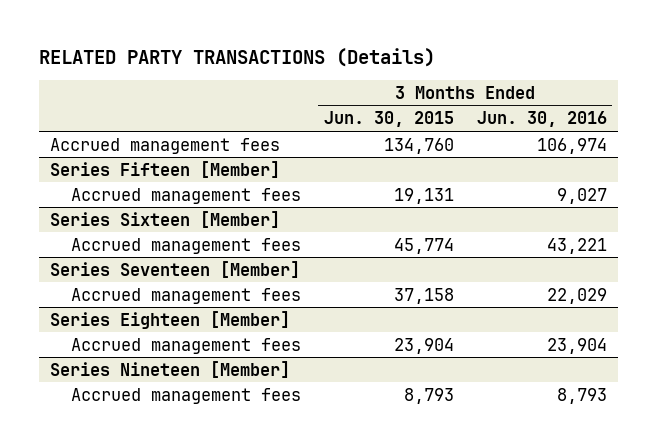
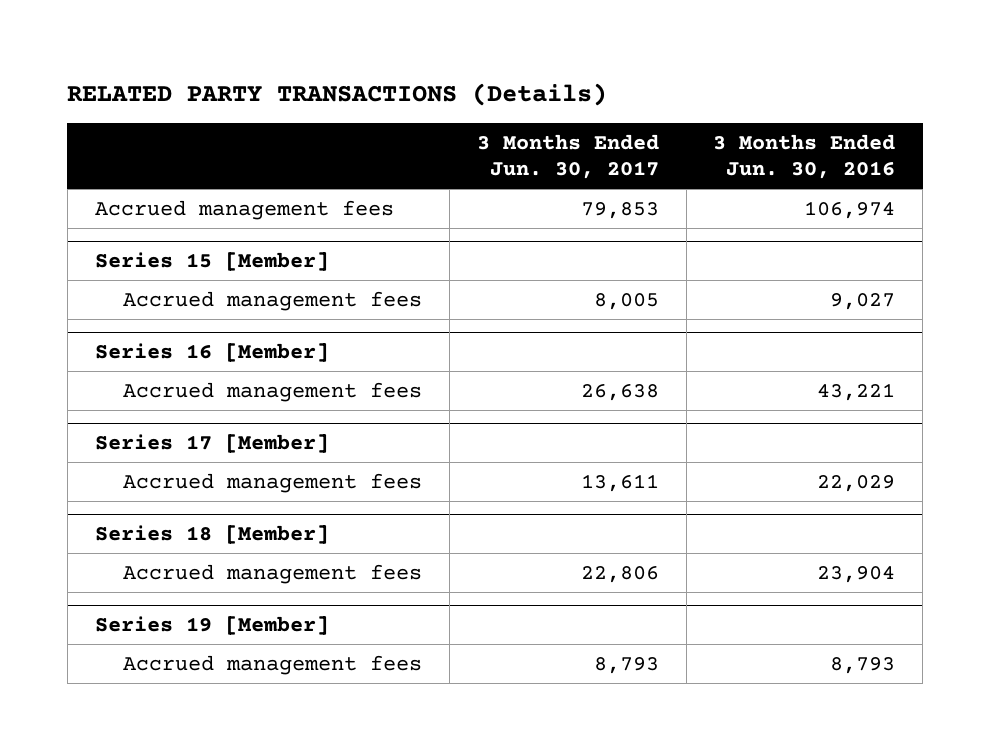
[323,111,454,128] Jun. 30, 2015 -> none
none -> [476,134,659,180] 3 Months Ended Jun. 30, 2017
[50,160,281,178] Series Fifteen [Member] -> [94,251,329,271] Series 15 [Member]
[50,210,281,228] Series Sixteen [Member] -> [94,342,329,362] Series 16 [Member]
[50,260,301,278] Series Seventeen [Member] -> [94,433,329,453] Series 17 [Member]
[50,310,291,329] Series Eighteen [Member] -> [94,524,329,544] Series 18 [Member]
[50,360,291,378] Series Nineteen [Member] -> [94,615,329,635] Series 19 [Member]

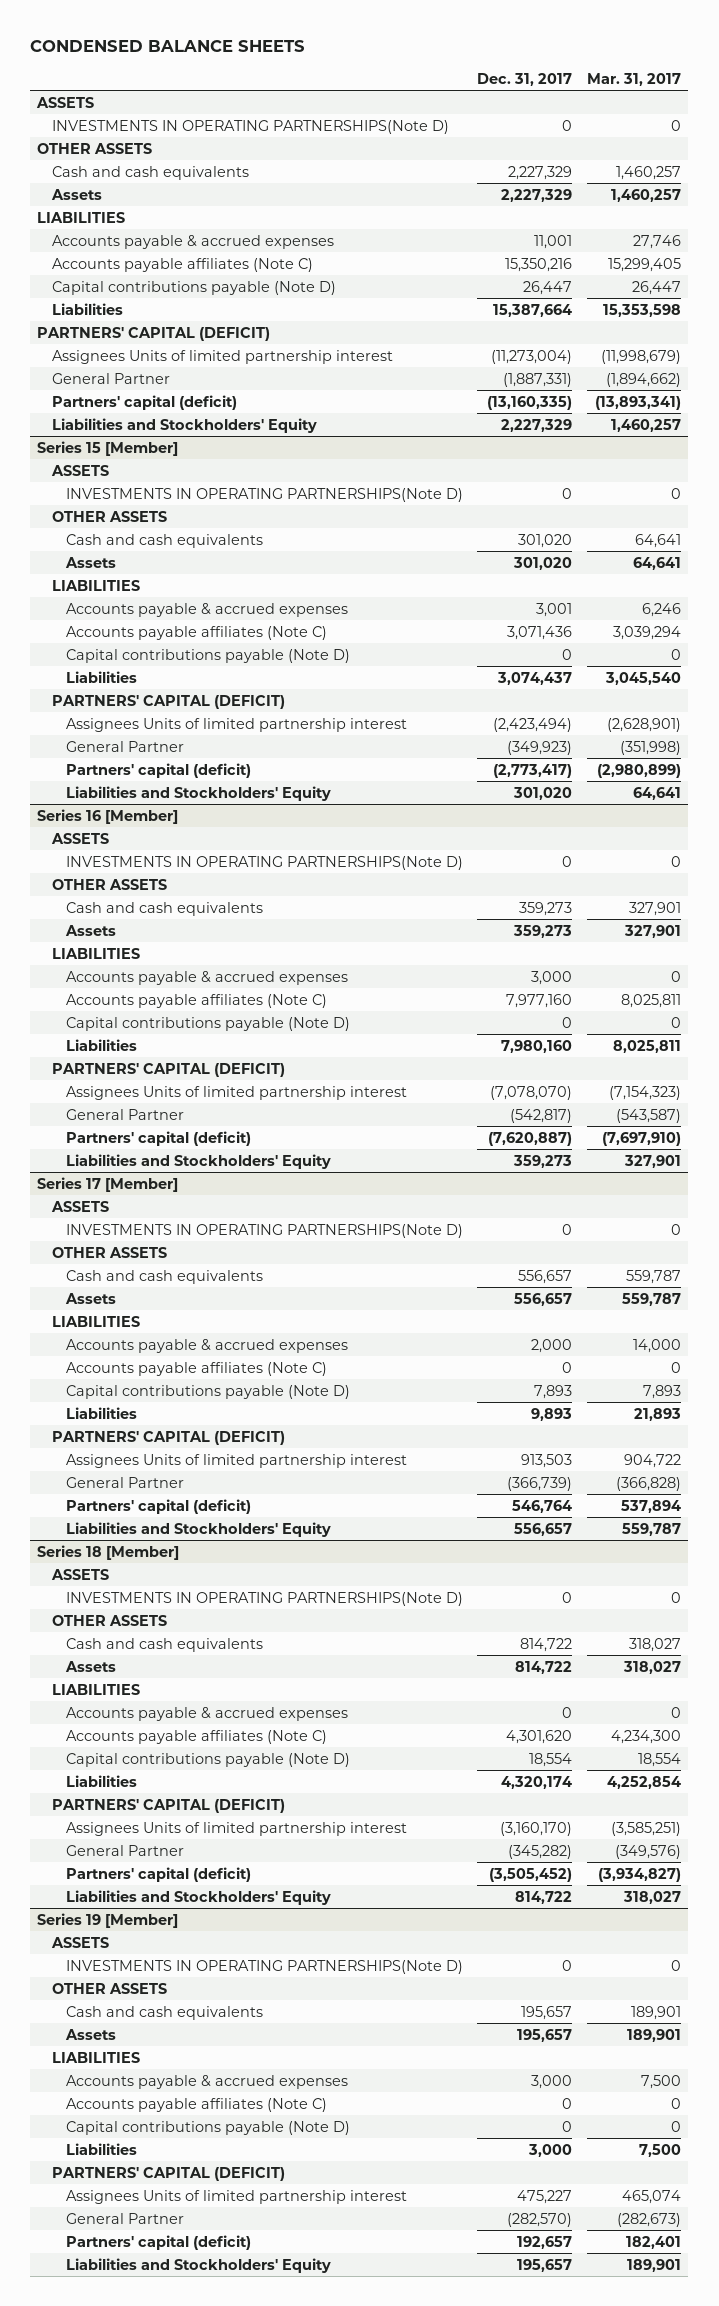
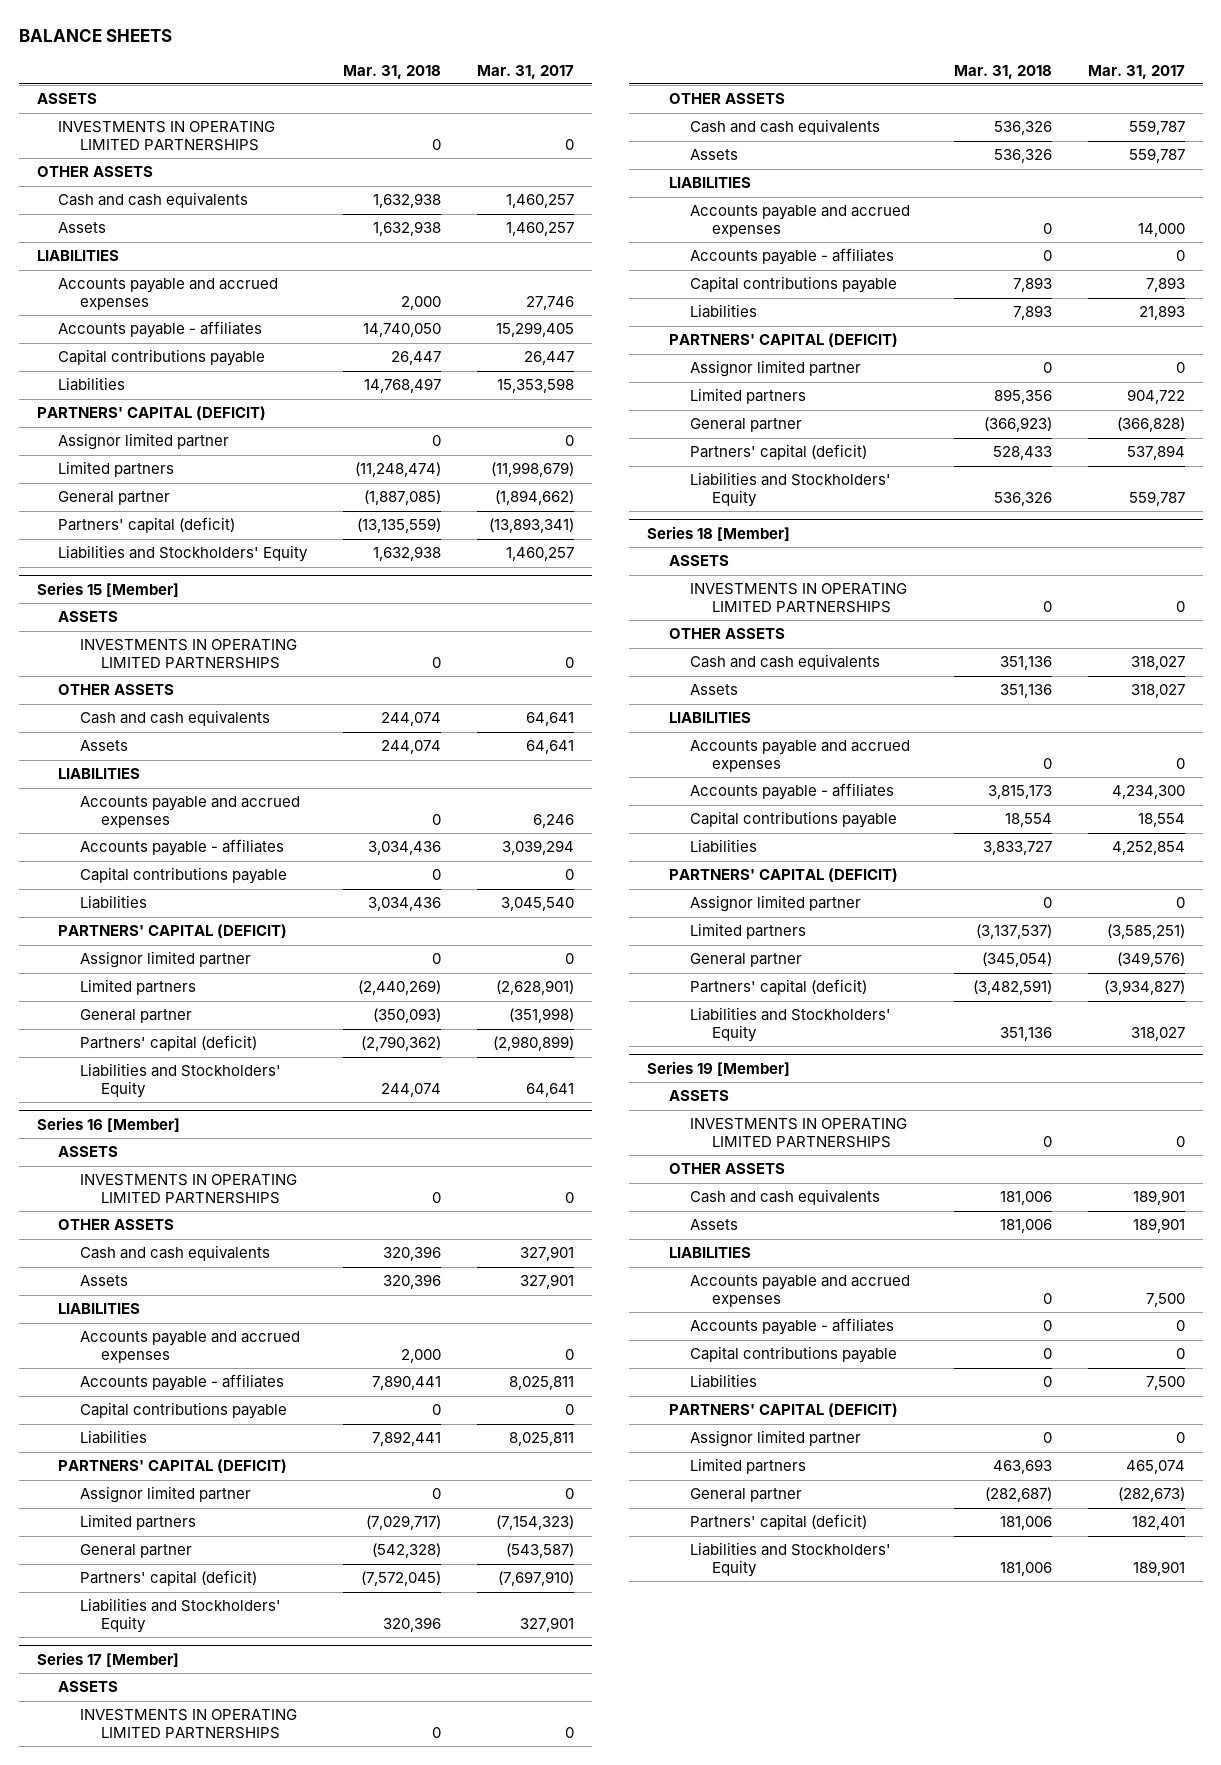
[30,40,306,53] CONDENSED BALANCE SHEETS -> [18,28,172,42] BALANCE SHEETS
[477,72,573,86] Dec. 31, 2017 -> none
none -> [343,64,442,79] Mar. 31, 2018
[51,119,449,134] INVESTMENTS IN OPERATING PARTNERSHIPS(Note D) -> [58,121,276,151] INVESTMENTS IN OPERATING LIMITED PARTNERSHIPS
[51,234,334,249] Accounts payable & accrued expenses -> [58,278,279,310] Accounts payable and accrued expenses
[51,257,313,272] Accounts payable affiliates (Note C) -> [58,321,263,339] Accounts payable - affiliates
[51,280,336,295] Capital contributions payable (Note D) -> [58,349,266,367] Capital contributions payable
none -> [58,433,230,451] Assignor limited partner
[51,349,393,364] Assignees Units of limited partnership interest -> [58,461,175,478] Limited partners
[51,372,170,384] General Partner -> [58,491,171,506] General partner
[65,487,463,502] INVESTMENTS IN OPERATING PARTNERSHIPS(Note D) -> [79,639,297,669] INVESTMENTS IN OPERATING LIMITED PARTNERSHIPS
[65,602,348,617] Accounts payable & accrued expenses -> [79,796,300,828] Accounts payable and accrued expenses
[65,625,327,640] Accounts payable affiliates (Note C) -> [79,839,284,857] Accounts payable - affiliates
[65,648,350,663] Capital contributions payable (Note D) -> [79,867,287,885] Capital contributions payable
none -> [79,951,251,969] Assignor limited partner
[65,717,407,732] Assignees Units of limited partnership interest -> [79,979,196,996] Limited partners
[65,740,184,752] General Partner -> [79,1009,192,1024] General partner
[65,855,463,870] INVESTMENTS IN OPERATING PARTNERSHIPS(Note D) -> [79,1174,297,1204] INVESTMENTS IN OPERATING LIMITED PARTNERSHIPS
[65,970,348,985] Accounts payable & accrued expenses -> [79,1331,300,1363] Accounts payable and accrued expenses
[65,993,327,1008] Accounts payable affiliates (Note C) -> [79,1374,284,1392] Accounts payable - affiliates
[65,1016,350,1031] Capital contributions payable (Note D) -> [79,1402,287,1420] Capital contributions payable
none -> [79,1486,251,1504] Assignor limited partner
[65,1085,407,1100] Assignees Units of limited partnership interest -> [79,1514,196,1531] Limited partners
[65,1108,184,1120] General Partner -> [79,1544,192,1559] General partner
[65,1223,463,1238] INVESTMENTS IN OPERATING PARTNERSHIPS(Note D) -> [79,1709,297,1739] INVESTMENTS IN OPERATING LIMITED PARTNERSHIPS
[65,1338,348,1353] Accounts payable & accrued expenses -> [690,205,911,237] Accounts payable and accrued expenses
[65,1361,327,1376] Accounts payable affiliates (Note C) -> [690,248,895,266] Accounts payable - affiliates
[65,1384,350,1399] Capital contributions payable (Note D) -> [690,276,898,294] Capital contributions payable
none -> [690,360,862,378] Assignor limited partner
[65,1453,407,1468] Assignees Units of limited partnership interest -> [690,388,807,405] Limited partners
[65,1476,184,1488] General Partner -> [690,418,803,433] General partner
[65,1591,463,1606] INVESTMENTS IN OPERATING PARTNERSHIPS(Note D) -> [690,583,908,613] INVESTMENTS IN OPERATING LIMITED PARTNERSHIPS
[65,1706,348,1721] Accounts payable & accrued expenses -> [690,740,911,772] Accounts payable and accrued expenses
[65,1729,327,1744] Accounts payable affiliates (Note C) -> [690,783,895,801] Accounts payable - affiliates
[65,1752,350,1767] Capital contributions payable (Note D) -> [690,811,898,829] Capital contributions payable
none -> [690,895,862,913] Assignor limited partner
[65,1821,407,1836] Assignees Units of limited partnership interest -> [690,923,807,940] Limited partners
[65,1844,184,1856] General Partner -> [690,953,803,968] General partner
[65,1959,463,1974] INVESTMENTS IN OPERATING PARTNERSHIPS(Note D) -> [690,1118,908,1148] INVESTMENTS IN OPERATING LIMITED PARTNERSHIPS
[65,2074,348,2089] Accounts payable & accrued expenses -> [690,1275,911,1307] Accounts payable and accrued expenses
[65,2097,327,2112] Accounts payable affiliates (Note C) -> [690,1318,895,1336] Accounts payable - affiliates
[65,2120,350,2135] Capital contributions payable (Note D) -> [690,1346,898,1364] Capital contributions payable
none -> [690,1430,862,1448] Assignor limited partner
[65,2189,407,2204] Assignees Units of limited partnership interest -> [690,1458,807,1475] Limited partners
[65,2212,184,2224] General Partner -> [690,1488,803,1503] General partner

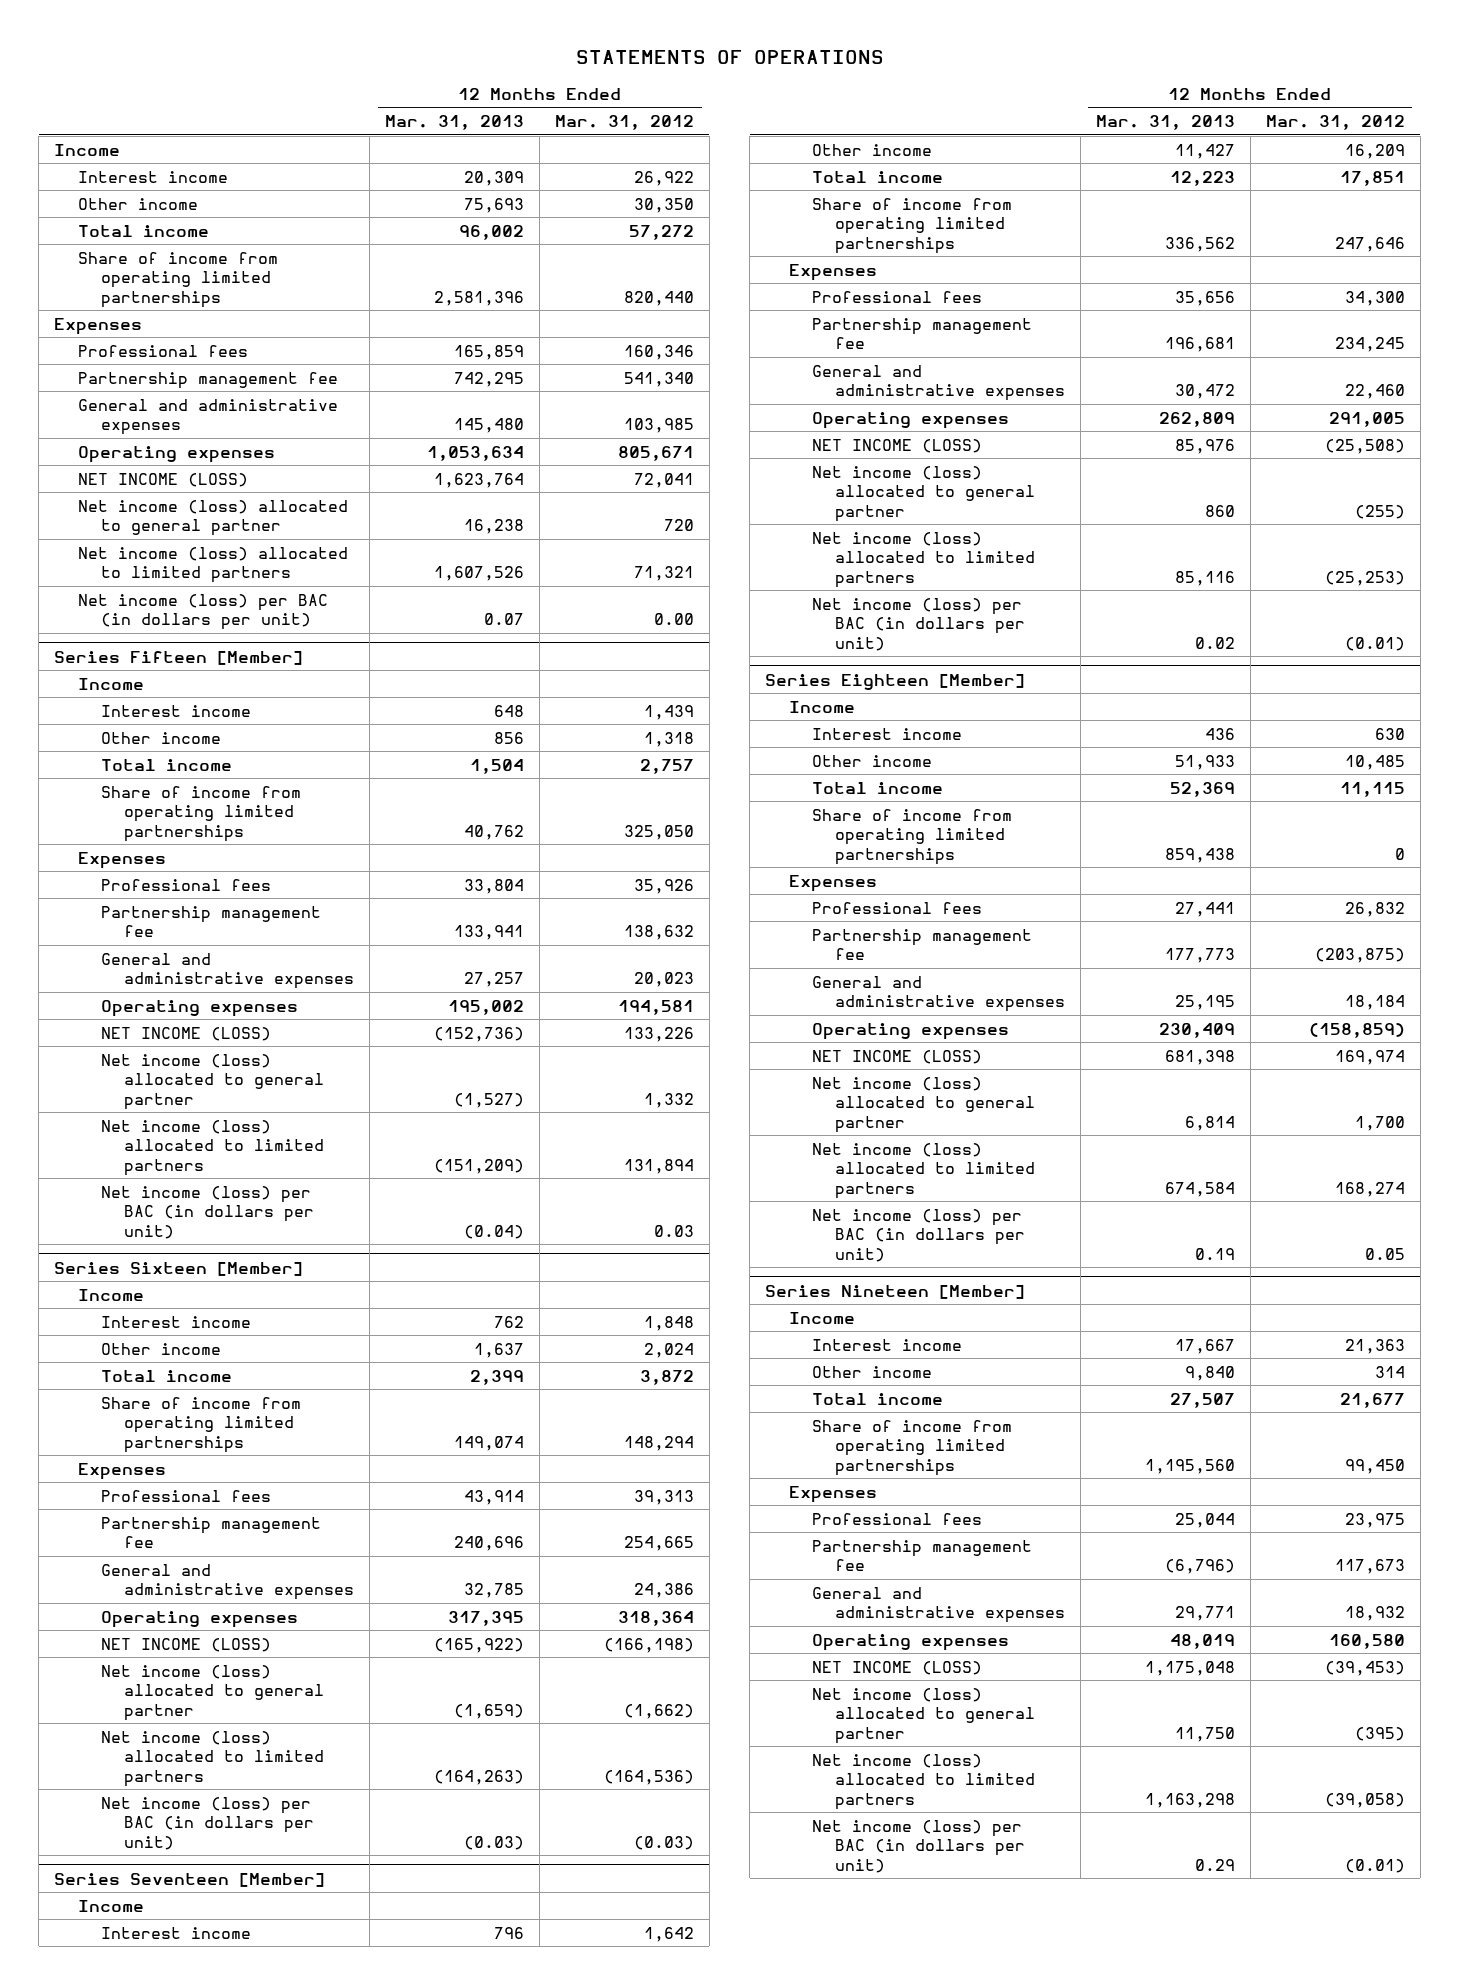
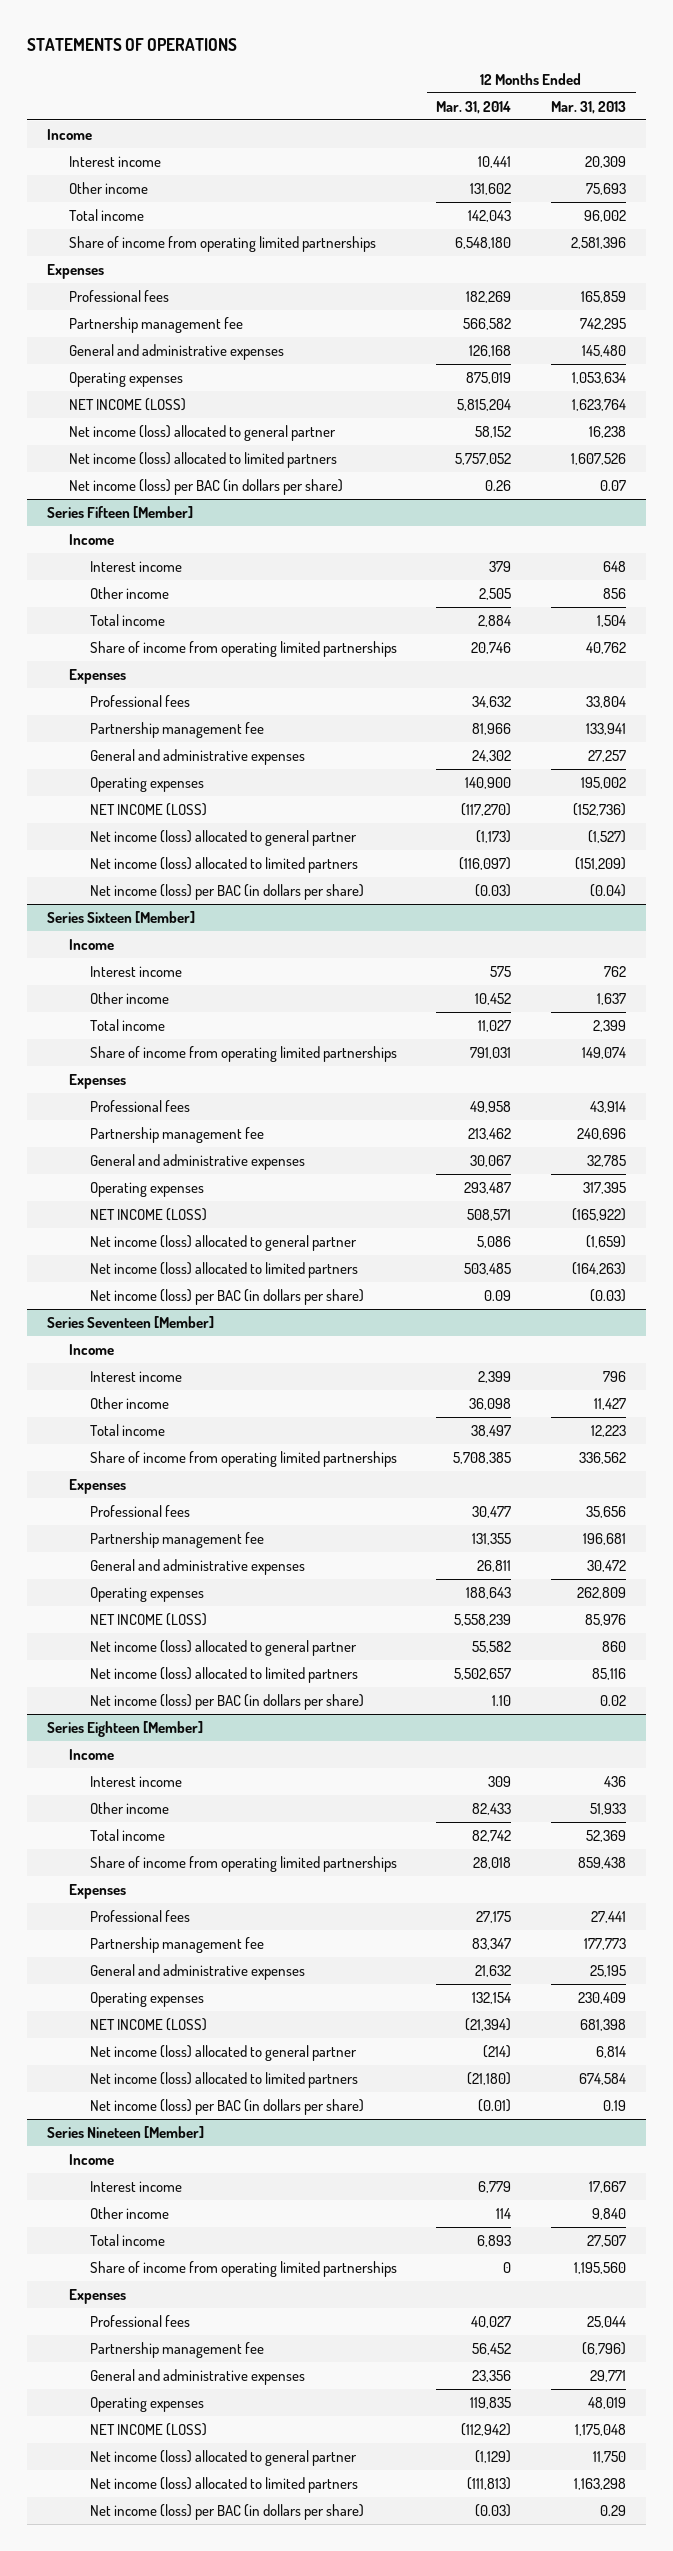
[554,115,694,131] Mar. 31, 2012 -> none
none -> [436,100,512,114] Mar. 31, 2014
[77,593,328,631] Net income (loss) per BAC (in dollars per unit) -> [68,478,343,495] Net income (loss) per BAC (in dollars per share)
[101,1185,315,1239] Net income (loss) per BAC (in dollars per unit) -> [89,883,364,900] Net income (loss) per BAC (in dollars per share)
[101,1796,315,1850] Net income (loss) per BAC (in dollars per unit) -> [89,1288,364,1305] Net income (loss) per BAC (in dollars per share)
[811,597,1026,651] Net income (loss) per BAC (in dollars per unit) -> [89,1693,364,1710] Net income (loss) per BAC (in dollars per share)
[811,1208,1026,1262] Net income (loss) per BAC (in dollars per unit) -> [89,2098,364,2115] Net income (loss) per BAC (in dollars per share)
[811,1819,1026,1873] Net income (loss) per BAC (in dollars per unit) -> [89,2503,364,2520] Net income (loss) per BAC (in dollars per share)

